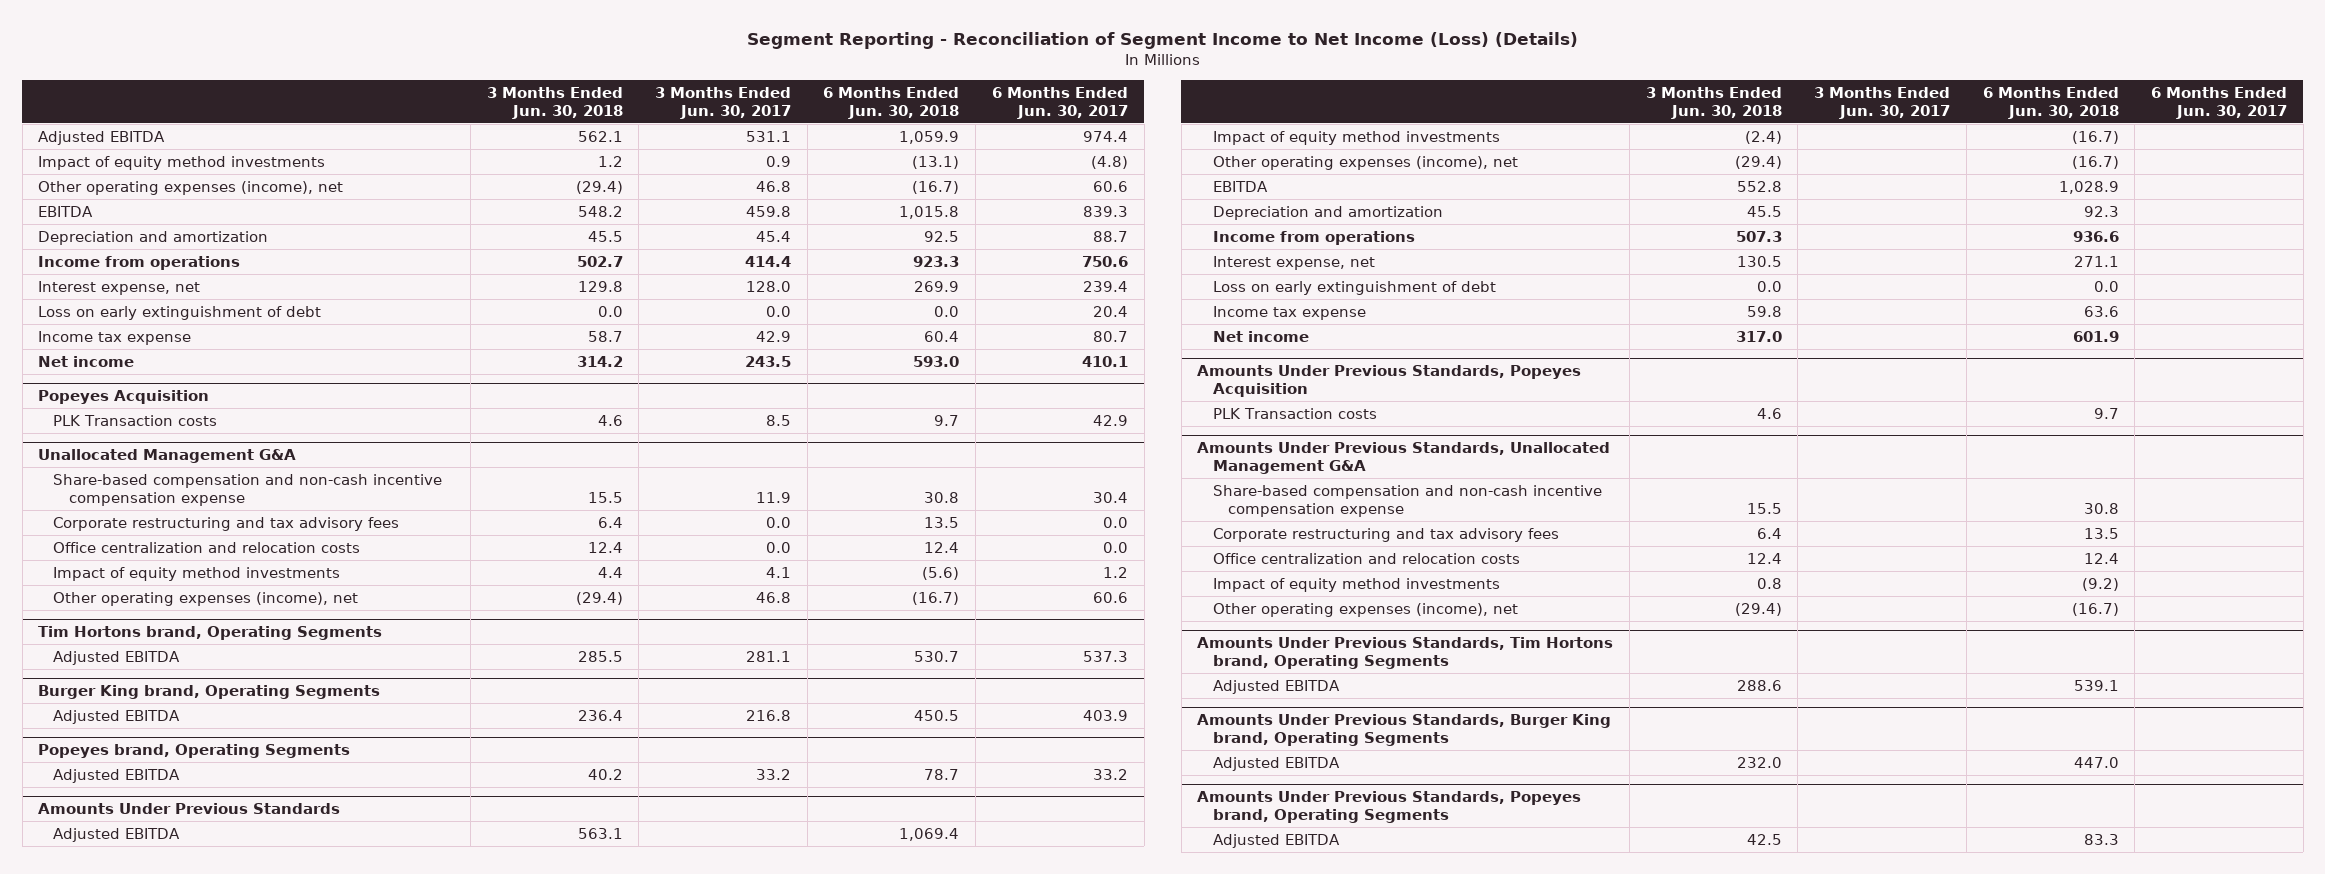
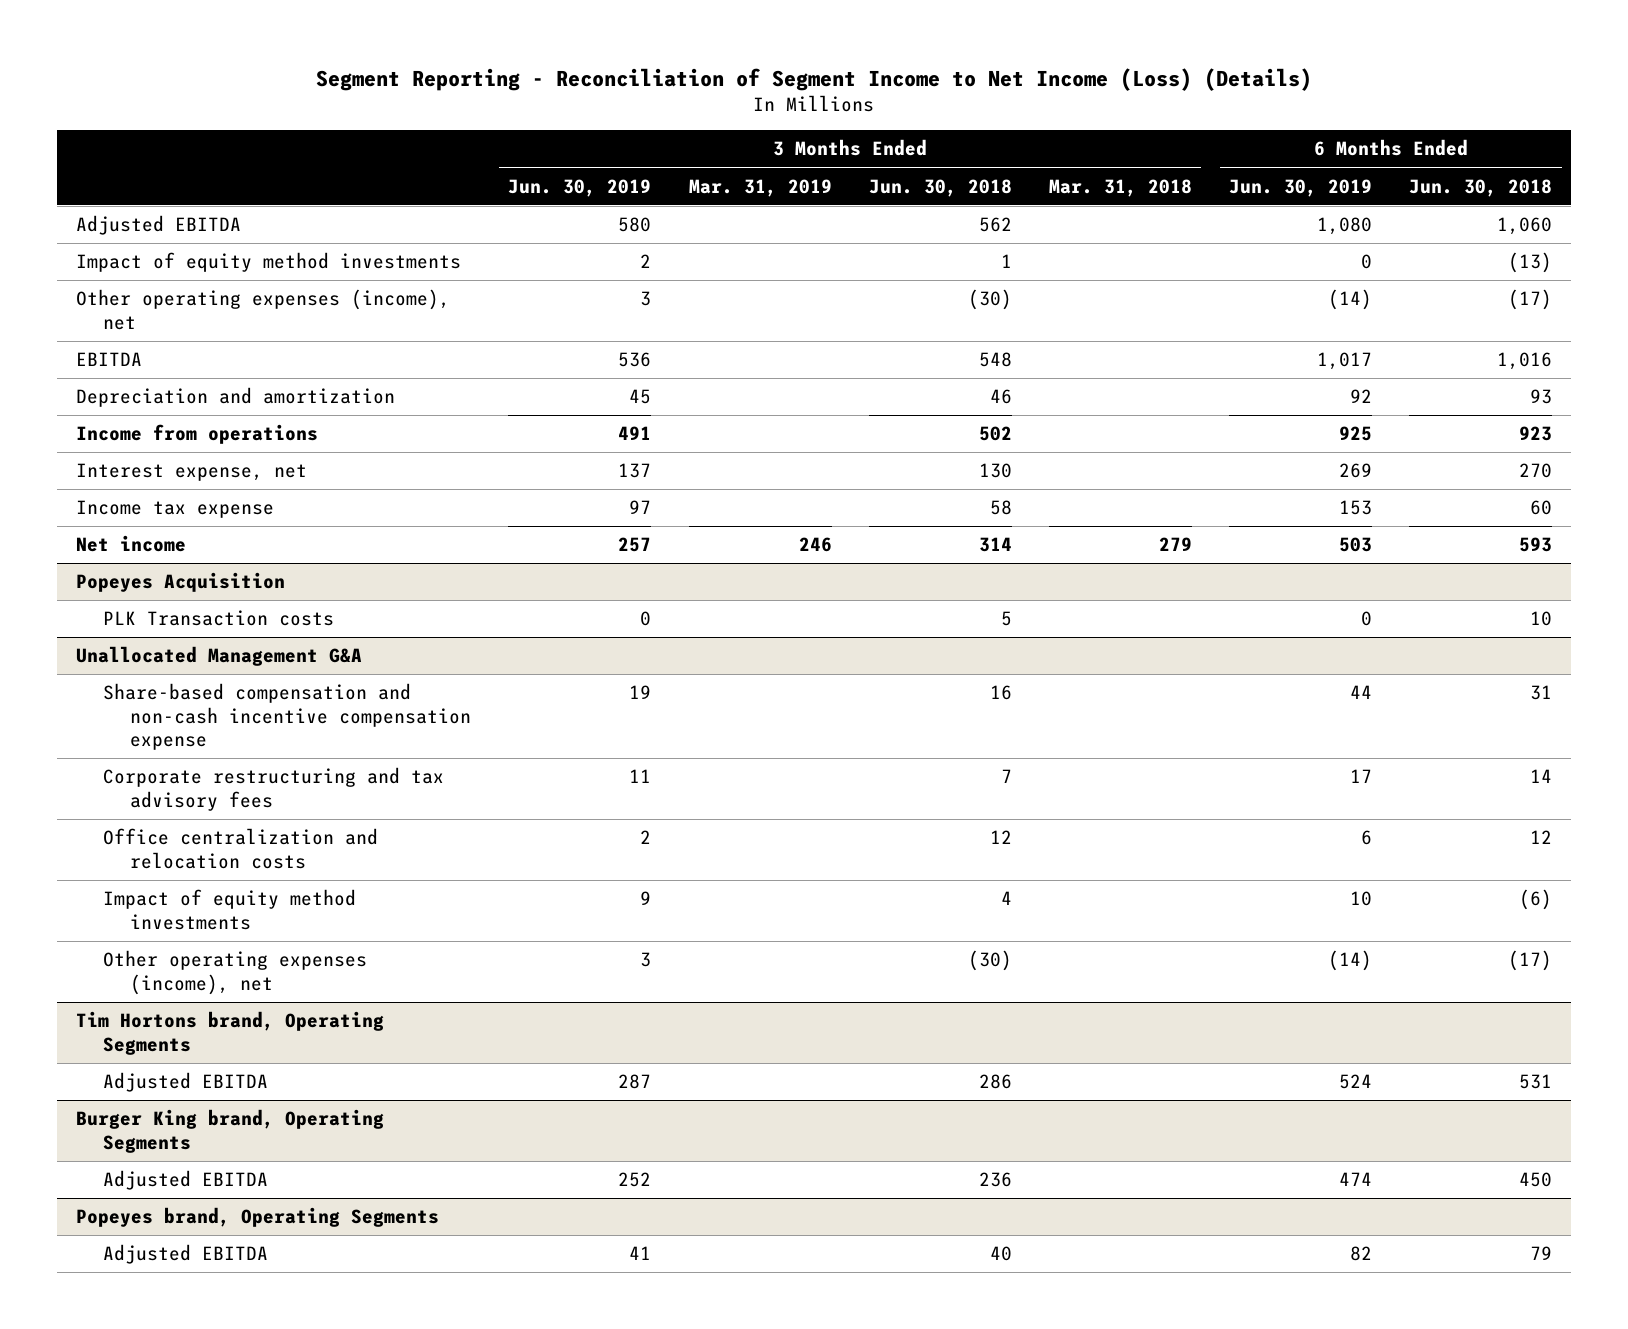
[655,86,792,120] 3 Months Ended Jun. 30, 2017 -> none
[991,86,1128,120] 6 Months Ended Jun. 30, 2017 -> none
none -> [508,178,652,197] Jun. 30, 2019
none -> [688,178,832,197] Mar. 31, 2019
none -> [1049,178,1193,197] Mar. 31, 2018
none -> [1229,178,1373,197] Jun. 30, 2019
[38,305,322,320] Loss on early extinguishment of debt -> none
[577,130,623,142] 562.1 -> [978,217,1012,233] 562
[899,130,960,144] 1,059.9 -> [1497,217,1553,236] 1,060
[597,155,623,167] 1.2 -> [1000,254,1012,269] 1
[912,155,960,169] (13.1) -> [1508,252,1553,274] (13)
[575,180,623,194] (29.4) -> [967,289,1012,311] (30)
[912,180,960,194] (16.7) -> [1508,289,1553,311] (17)
[577,205,623,217] 548.2 -> [978,352,1012,368] 548
[899,205,960,219] 1,015.8 -> [1497,352,1553,371] 1,016
[587,230,623,242] 45.5 -> [989,389,1012,405] 46
[924,230,960,242] 92.5 -> [1530,389,1553,405] 93
[576,255,623,267] 502.7 -> [978,426,1012,442] 502
[913,255,960,267] 923.3 -> [1519,426,1553,442] 923
[577,280,623,292] 129.8 -> [978,463,1012,479] 130
[914,280,960,292] 269.9 -> [1519,463,1553,479] 270
[587,330,623,342] 58.7 -> [989,500,1012,516] 58
[924,330,960,342] 60.4 -> [1530,500,1553,516] 60
[576,355,623,367] 314.2 -> [978,537,1012,553] 314
[913,355,960,367] 593.0 -> [1519,537,1553,553] 593
[597,414,623,426] 4.6 -> [1000,611,1012,627] 5
[934,414,960,426] 9.7 -> [1530,611,1553,627] 10
[587,491,623,503] 15.5 -> [989,685,1012,701] 16
[924,491,960,503] 30.8 -> [1530,685,1553,701] 31
[597,516,623,528] 6.4 -> [1000,769,1012,784] 7
[924,516,960,528] 13.5 -> [1530,769,1553,784] 14
[587,541,623,553] 12.4 -> [989,830,1012,845] 12
[924,541,960,553] 12.4 -> [1530,830,1553,845] 12
[597,566,623,578] 4.4 -> [1000,891,1012,906] 4
[922,566,960,580] (5.6) -> [1519,889,1553,911] (6)
[575,591,623,605] (29.4) -> [967,950,1012,972] (30)
[912,591,960,605] (16.7) -> [1508,950,1553,972] (17)
[577,650,623,662] 285.5 -> [978,1074,1012,1090] 286
[914,650,960,662] 530.7 -> [1519,1074,1553,1090] 531
[577,709,623,721] 236.4 -> [978,1172,1012,1188] 236
[914,709,960,721] 450.5 -> [1519,1172,1553,1188] 450
[38,802,341,814] Amounts Under Previous Standards -> none
[53,827,181,842] Adjusted EBITDA -> none
[1212,130,1500,145] Impact of equity method investments -> none
[1212,155,1518,170] Other operating expenses (income), net -> none
[1212,180,1268,192] EBITDA -> none
[1212,205,1443,220] Depreciation and amortization -> none
[1212,230,1415,245] Income from operations -> none
[1212,255,1375,270] Interest expense, net -> none
[1212,280,1496,295] Loss on early extinguishment of debt -> none
[1212,305,1366,320] Income tax expense -> none
[1212,330,1309,342] Net income -> none
[1197,364,1582,398] Amounts Under Previous Standards, Popeyes Acquisition -> none
[1212,407,1377,419] PLK Transaction costs -> none
[1197,441,1611,475] Amounts Under Previous Standards, Unallocated Management G&A -> none
[1212,484,1602,517] Share-based compensation and non-cash incentive compensation expense -> none
[1212,527,1559,542] Corporate restructuring and tax advisory fees -> none
[1212,552,1520,564] Office centralization and relocation costs -> none
[1212,577,1500,592] Impact of equity method investments -> none
[1212,602,1518,617] Other operating expenses (income), net -> none
[1197,636,1614,670] Amounts Under Previous Standards, Tim Hortons brand, Operating Segments -> none
[1212,679,1340,694] Adjusted EBITDA -> none
[1197,713,1612,747] Amounts Under Previous Standards, Burger King brand, Operating Segments -> none
[1212,756,1340,771] Adjusted EBITDA -> none
[1197,790,1582,824] Amounts Under Previous Standards, Popeyes brand, Operating Segments -> none
[1212,833,1340,848] Adjusted EBITDA -> none
[587,768,623,780] 40.2 -> [989,1246,1012,1262] 40
[924,768,960,780] 78.7 -> [1530,1246,1553,1261] 79

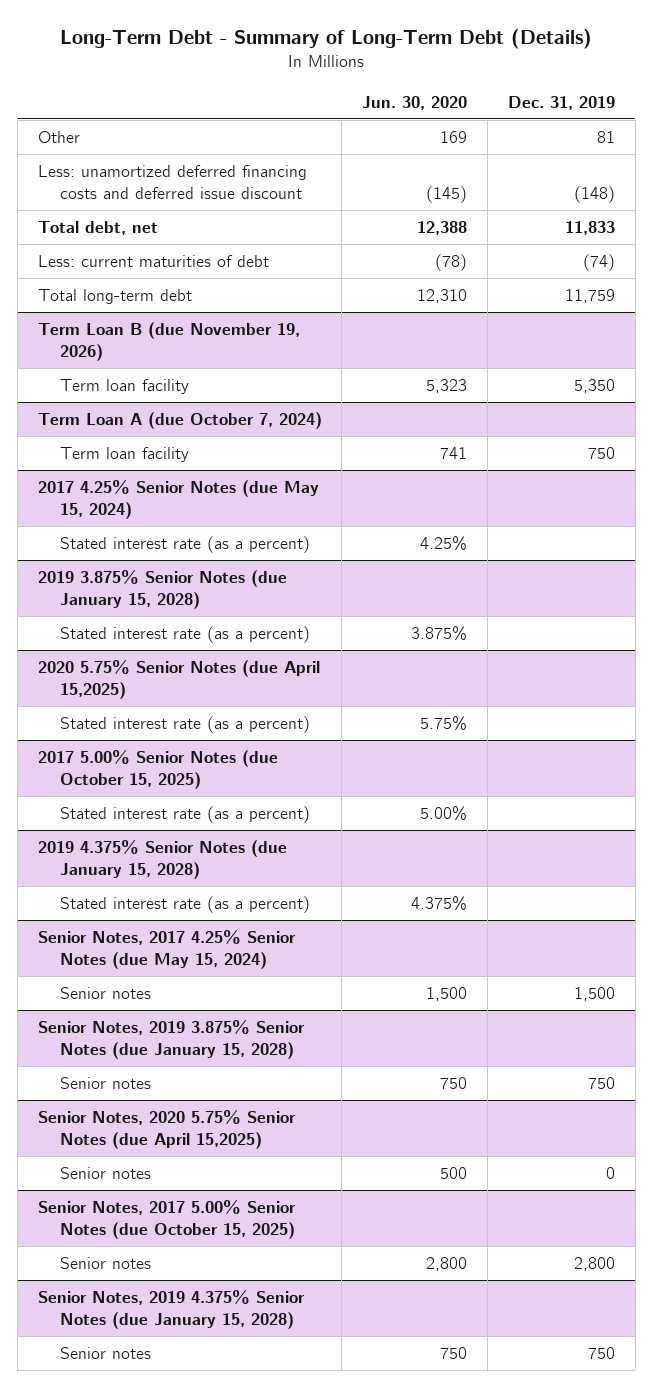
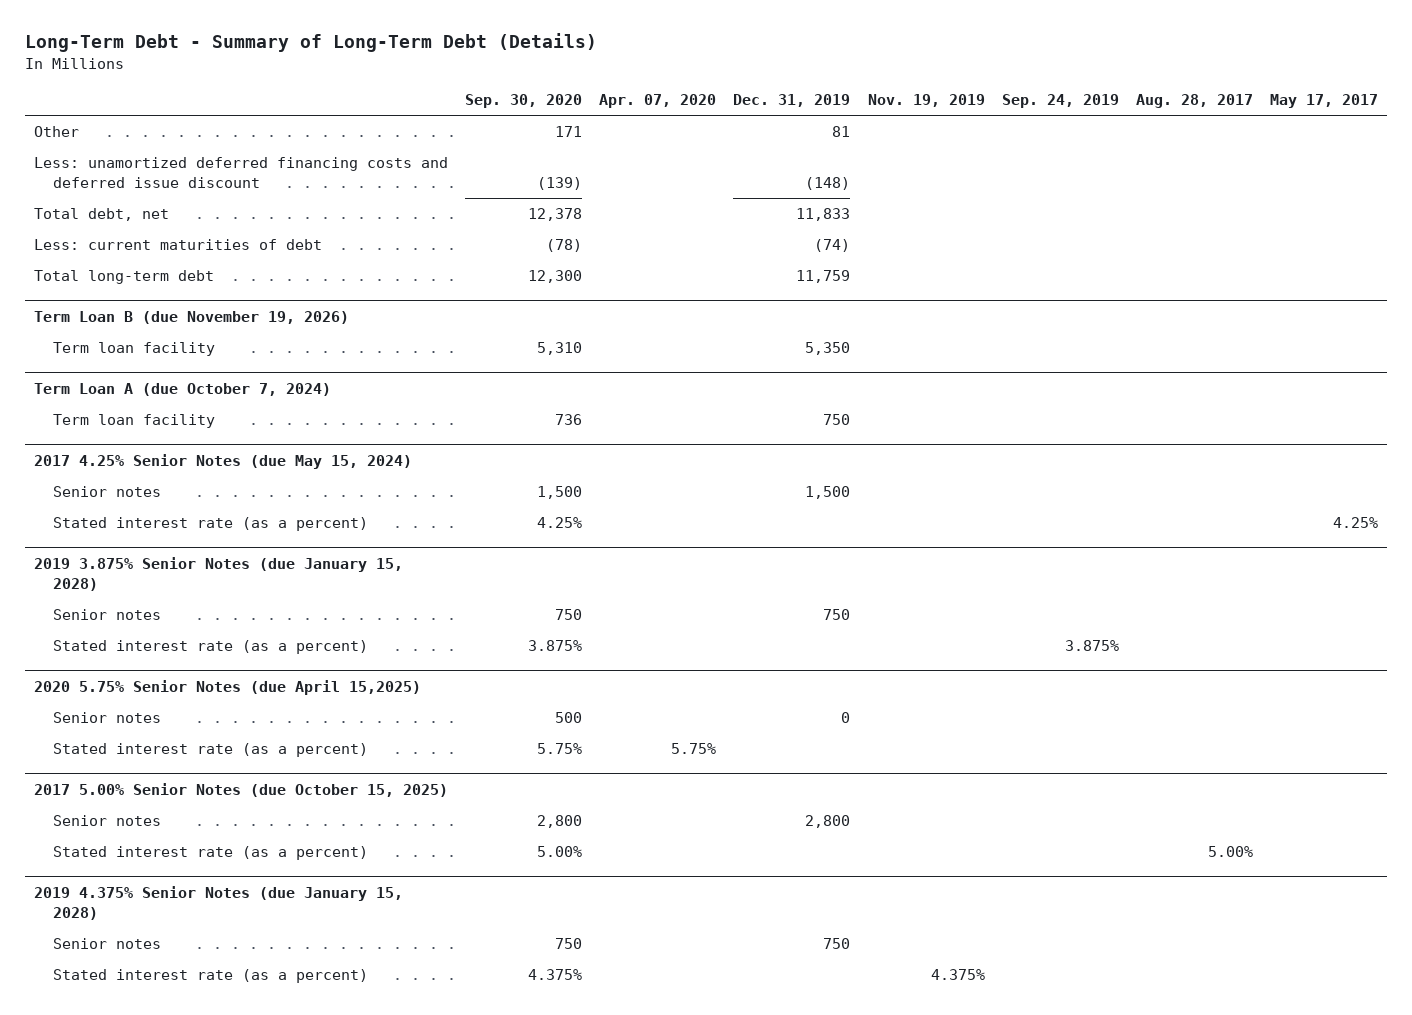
[362,95,468,110] Jun. 30, 2020 -> none
none -> [464,94,582,109] Sep. 30, 2020
none -> [599,94,717,109] Apr. 07, 2020
none -> [867,94,985,108] Nov. 19, 2019
none -> [1001,94,1119,109] Sep. 24, 2019
none -> [1135,94,1253,109] Aug. 28, 2017
none -> [1270,94,1379,109] May 17, 2017
none -> [52,486,161,498] Senior notes
none -> [52,609,161,621] Senior notes
none -> [52,712,161,724] Senior notes
none -> [52,815,161,827] Senior notes
[37,930,296,969] Senior Notes, 2017 4.25% Senior Notes (due May 15, 2024) -> none
[60,987,152,1000] Senior notes -> none
[37,1020,305,1059] Senior Notes, 2019 3.875% Senior Notes (due January 15, 2028) -> none
[37,1110,296,1149] Senior Notes, 2020 5.75% Senior Notes (due April 15,2025) -> none
[60,1167,152,1180] Senior notes -> none
[37,1200,296,1239] Senior Notes, 2017 5.00% Senior Notes (due October 15, 2025) -> none
[60,1257,152,1270] Senior notes -> none
[37,1290,305,1329] Senior Notes, 2019 4.375% Senior Notes (due January 15, 2028) -> none
[60,1347,152,1360] Senior notes -> none
[60,896,311,914] Stated interest rate (as a percent) -> [52,969,368,984] Stated interest rate (as a percent)

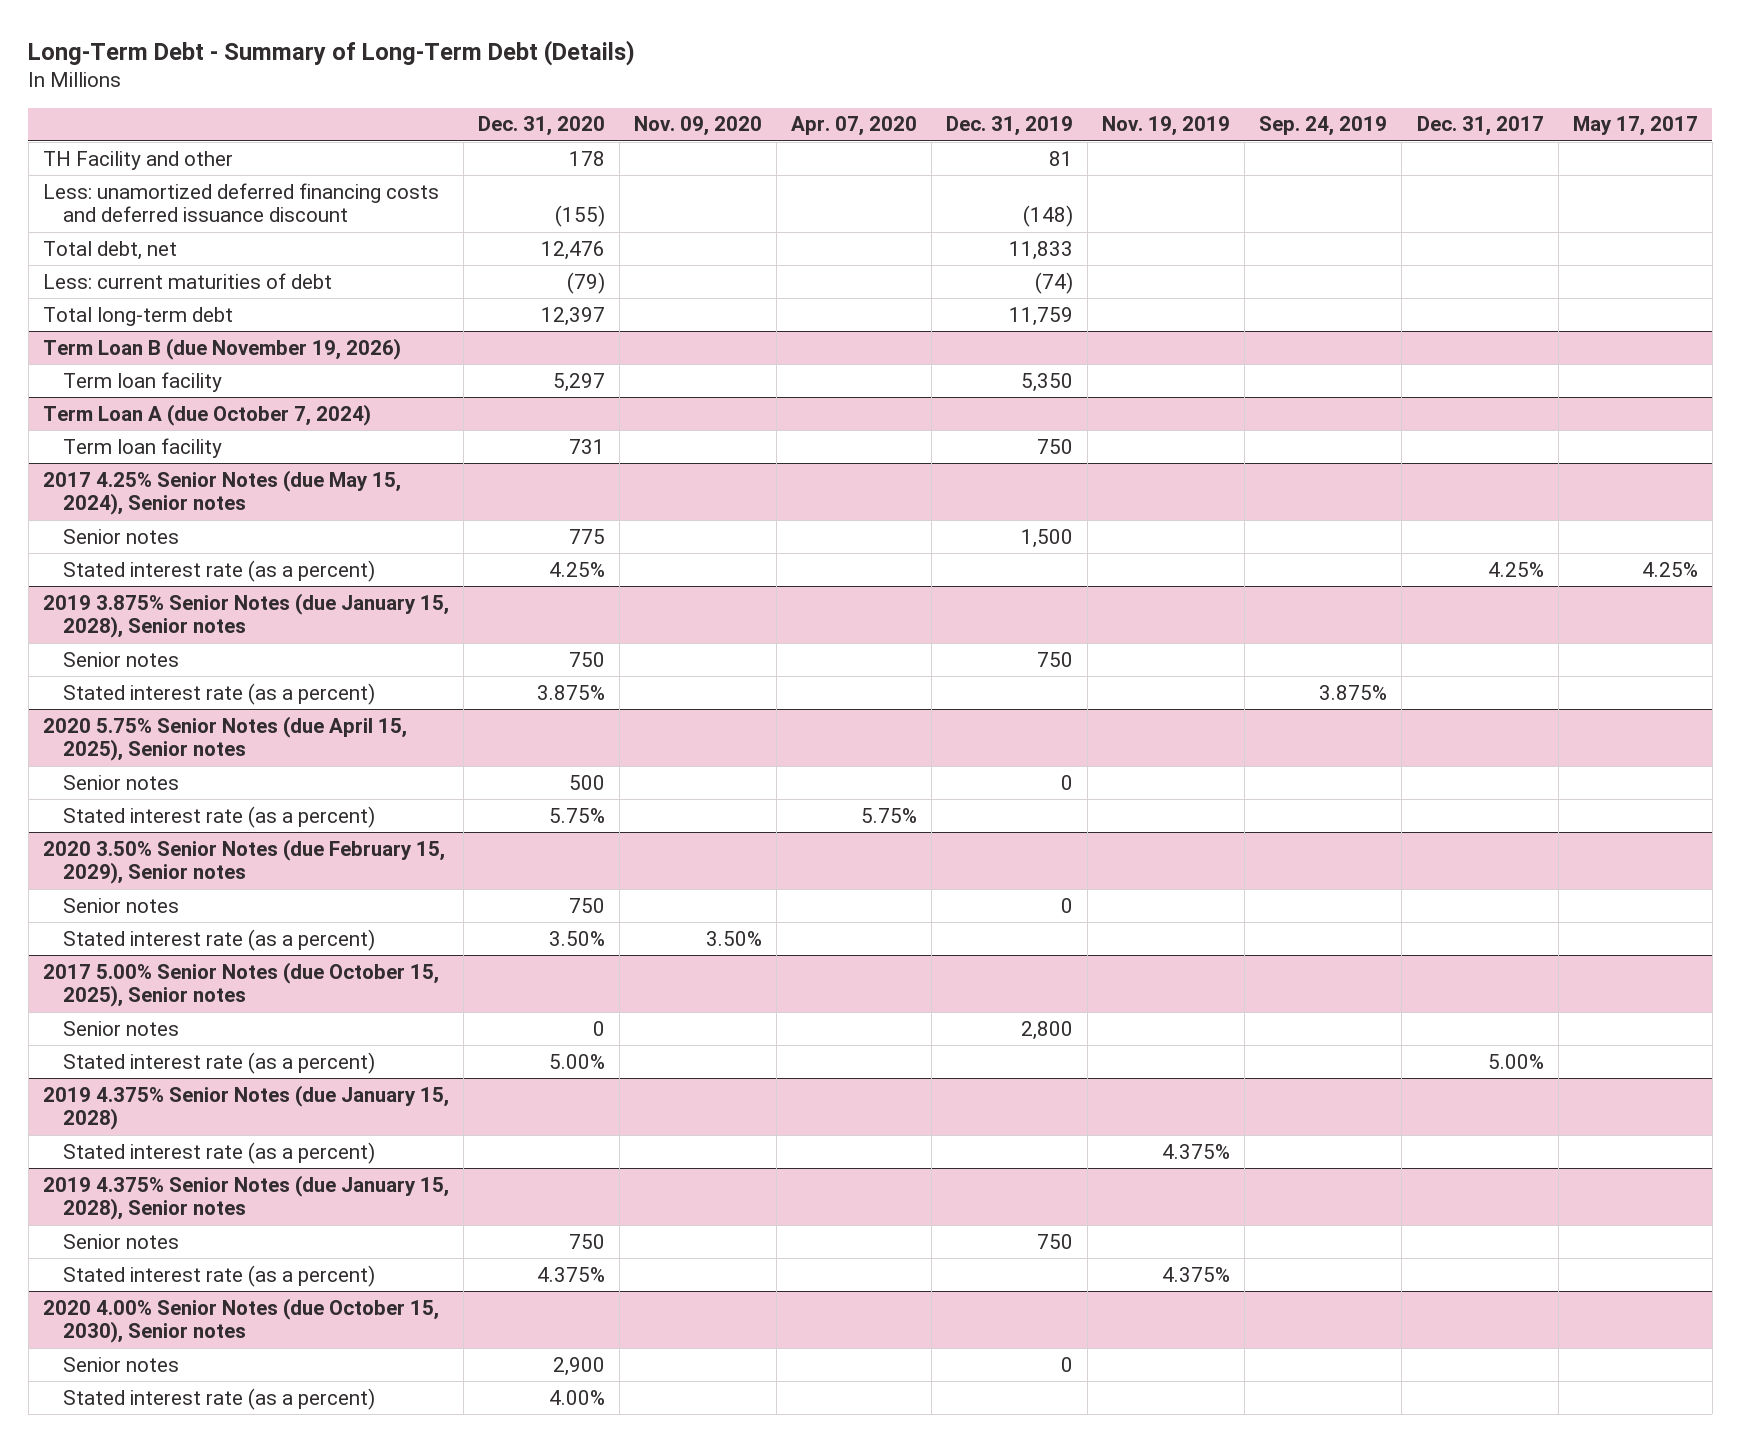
[464,94,582,109] Sep. 30, 2020 -> none
[1135,94,1253,109] Aug. 28, 2017 -> none
none -> [477,116,605,137] Dec. 31, 2020
none -> [633,116,762,137] Nov. 09, 2020
none -> [1416,116,1544,137] Dec. 31, 2017
[33,126,79,138] Other -> [42,150,233,170] TH Facility and other
[33,157,448,188] Less: unamortized deferred financing costs and deferred issue discount -> [42,182,439,223] Less: unamortized deferred financing costs and deferred issuance discount
[33,453,412,469] 2017 4.25% Senior Notes (due May 15, 2024) -> [42,469,401,516] 2017 4.25% Senior Notes (due May 15, 2024), Senior notes
[33,556,403,591] 2019 3.875% Senior Notes (due January 15, 2028) -> [42,592,449,639] 2019 3.875% Senior Notes (due January 15, 2028), Senior notes
[33,679,421,695] 2020 5.75% Senior Notes (due April 15,2025) -> [42,715,407,762] 2020 5.75% Senior Notes (due April 15, 2025), Senior notes
none -> [42,838,445,885] 2020 3.50% Senior Notes (due February 15, 2029), Senior notes
none -> [62,897,179,913] Senior notes
none -> [62,928,375,951] Stated interest rate (as a percent)
[33,782,448,797] 2017 5.00% Senior Notes (due October 15, 2025) -> [42,961,439,1008] 2017 5.00% Senior Notes (due October 15, 2025), Senior notes
none -> [62,1141,375,1164] Stated interest rate (as a percent)
none -> [42,1174,449,1221] 2019 4.375% Senior Notes (due January 15, 2028), Senior notes
none -> [42,1297,439,1344] 2020 4.00% Senior Notes (due October 15, 2030), Senior notes
none -> [62,1356,179,1372] Senior notes
none -> [62,1387,375,1410] Stated interest rate (as a percent)

